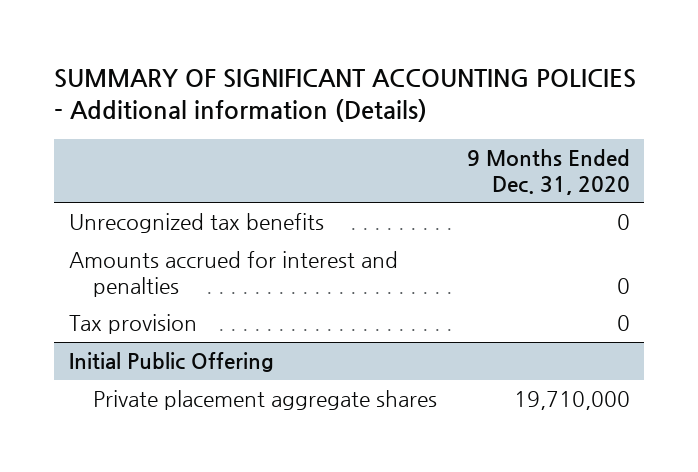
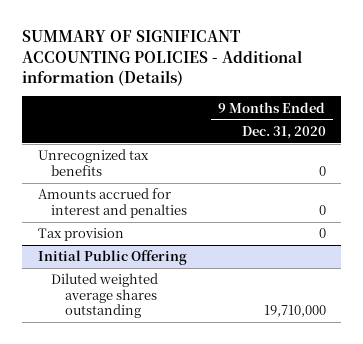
[93,390,438,411] Private placement aggregate shares -> [51,273,159,319] Diluted weighted average shares outstanding

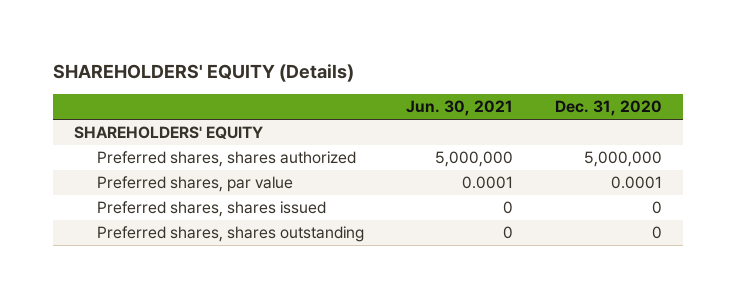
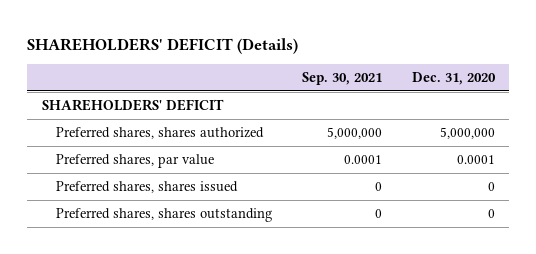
[53,63,355,82] SHAREHOLDERS' EQUITY (Details) -> [26,37,298,54] SHAREHOLDERS' DEFICIT (Details)
[405,100,513,117] Jun. 30, 2021 -> none
none -> [302,72,383,86] Sep. 30, 2021
[74,126,264,140] SHAREHOLDERS' EQUITY -> [41,99,224,112] SHAREHOLDERS' DEFICIT

